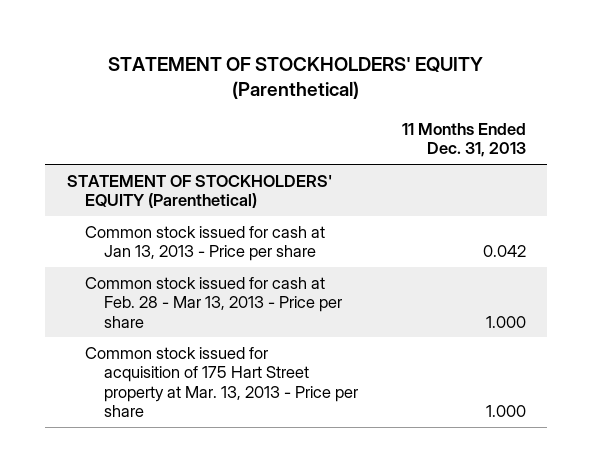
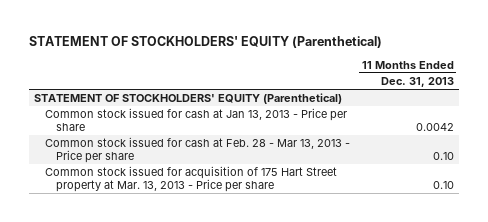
[482,245,526,258] 0.042 -> [415,123,454,132] 0.0042
[485,315,526,328] 1.000 -> [432,152,454,161] 0.10
[485,405,526,418] 1.000 -> [432,181,454,190] 0.10

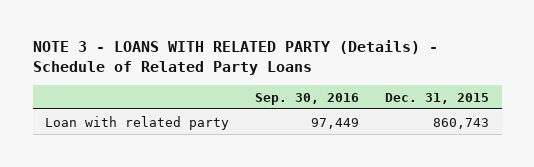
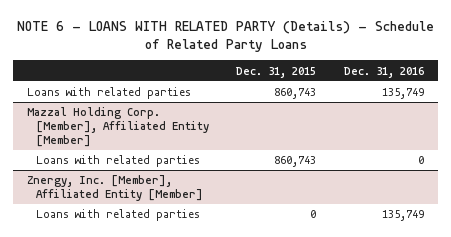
[32,40,438,76] NOTE 3 - LOANS WITH RELATED PARTY (Details) - Schedule of Related Party Loans -> [16,20,434,52] NOTE 6 - LOANS WITH RELATED PARTY (Details) - Schedule of Related Party Loans
[255,92,360,105] Sep. 30, 2016 -> none
none -> [344,66,425,78] Dec. 31, 2016
[45,115,230,130] Loan with related party -> [26,87,191,100] Loans with related parties
none -> [26,107,209,148] Mazzal Holding Corp. [Member], Affiliated Entity [Member]
none -> [35,155,200,168] Loans with related parties
none -> [26,175,203,202] Znergy, Inc. [Member], Affiliated Entity [Member]
none -> [35,209,200,222] Loans with related parties

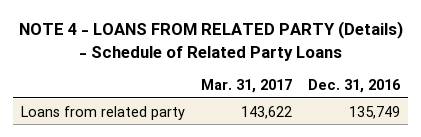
[16,20,434,52] NOTE 6 - LOANS WITH RELATED PARTY (Details) - Schedule of Related Party Loans -> [18,21,403,61] NOTE 4 - LOANS FROM RELATED PARTY (Details) - Schedule of Related Party Loans
[236,66,317,78] Dec. 31, 2015 -> none
none -> [201,79,293,94] Mar. 31, 2017
[26,107,209,148] Mazzal Holding Corp. [Member], Affiliated Entity [Member] -> none
[35,155,200,168] Loans with related parties -> none
[26,175,203,202] Znergy, Inc. [Member], Affiliated Entity [Member] -> none
[35,209,200,222] Loans with related parties -> none
[26,87,191,100] Loans with related parties -> [20,105,185,120] Loans from related party

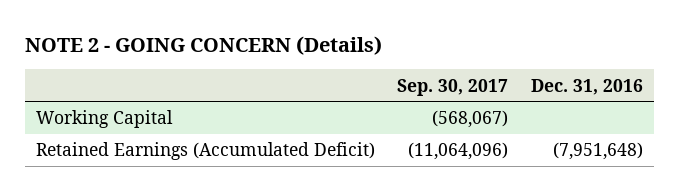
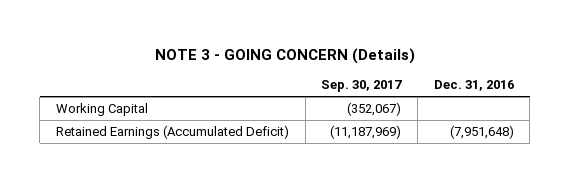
[25,36,383,56] NOTE 2 - GOING CONCERN (Details) -> [154,48,415,65] NOTE 3 - GOING CONCERN (Details)
[432,110,509,129] (568,067) -> [347,102,402,117] (352,067)
[408,142,509,161] (11,064,096) -> [330,125,402,140] (11,187,969)

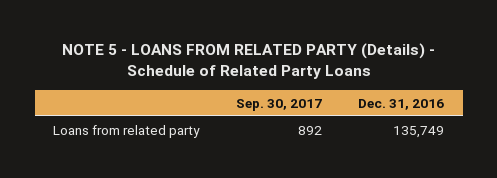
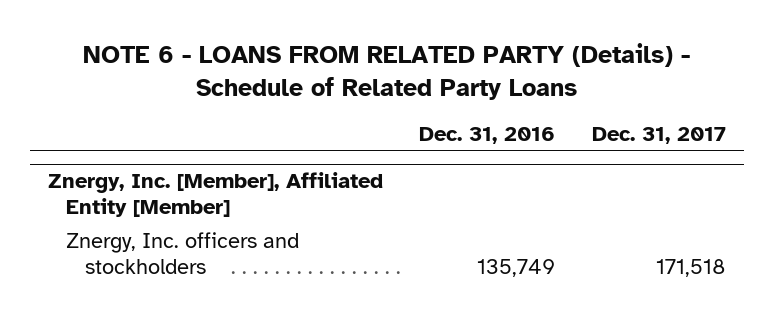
[61,43,435,80] NOTE 5 - LOANS FROM RELATED PARTY (Details) - Schedule of Related Party Loans -> [82,42,690,100] NOTE 6 - LOANS FROM RELATED PARTY (Details) - Schedule of Related Party Loans
[235,98,322,111] Sep. 30, 2017 -> none
none -> [591,126,726,144] Dec. 31, 2017
none -> [47,171,383,218] Znergy, Inc. [Member], Affiliated Entity [Member]
[52,124,200,138] Loans from related party -> [66,231,300,275] Znergy, Inc. officers and stockholders

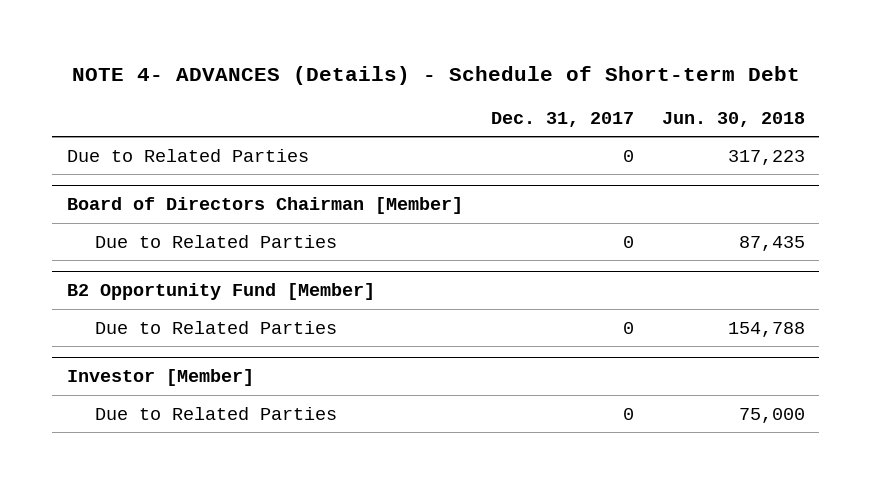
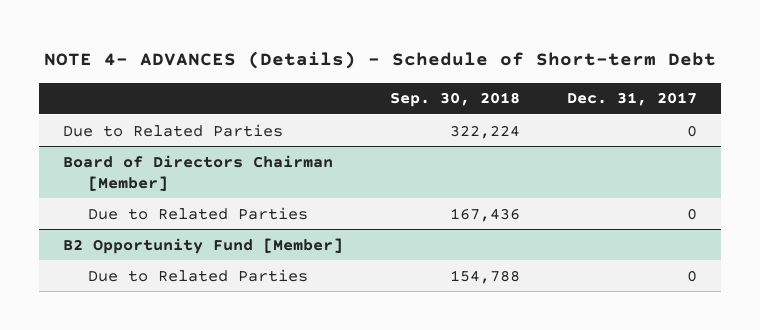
[662,111,806,127] Jun. 30, 2018 -> none
none -> [389,92,520,108] Sep. 30, 2018
[66,369,254,387] Investor [Member] -> none
[95,406,338,420] Due to Related Parties -> none

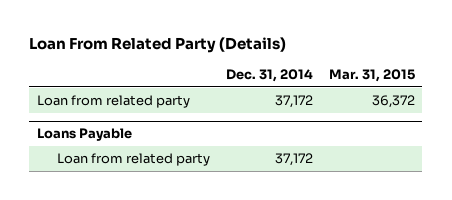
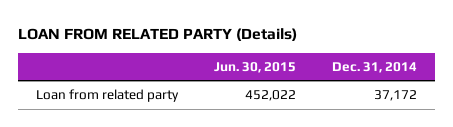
[29,37,287,54] Loan From Related Party (Details) -> [18,28,298,42] LOAN FROM RELATED PARTY (Details)
[328,69,415,83] Mar. 31, 2015 -> none
none -> [214,61,297,73] Jun. 30, 2015
[37,128,133,142] Loans Payable -> none
[56,153,210,167] Loan from related party -> none

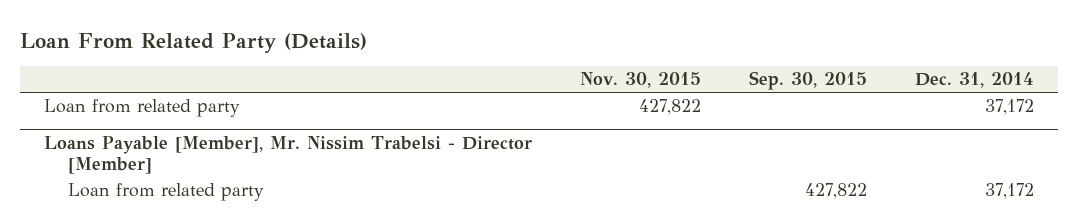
[18,28,298,42] LOAN FROM RELATED PARTY (Details) -> [19,32,367,53] Loan From Related Party (Details)
[214,61,297,73] Jun. 30, 2015 -> none
none -> [579,72,701,89] Nov. 30, 2015
none -> [748,71,867,91] Sep. 30, 2015
none -> [43,135,532,174] Loans Payable [Member], Mr. Nissim Trabelsi - Director [Member]
none -> [68,183,265,202] Loan from related party

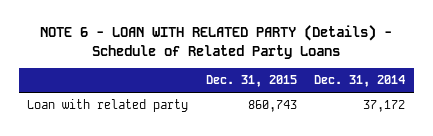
[19,32,367,53] Loan From Related Party (Details) -> [40,25,393,59] NOTE 6 - LOAN WITH RELATED PARTY (Details) - Schedule of Related Party Loans
[579,72,701,89] Nov. 30, 2015 -> none
[748,71,867,91] Sep. 30, 2015 -> none
none -> [205,75,297,88] Dec. 31, 2015
[43,135,532,174] Loans Payable [Member], Mr. Nissim Trabelsi - Director [Member] -> none
[68,183,265,202] Loan from related party -> none
[43,99,240,118] Loan from related party -> [27,99,189,113] Loan with related party

